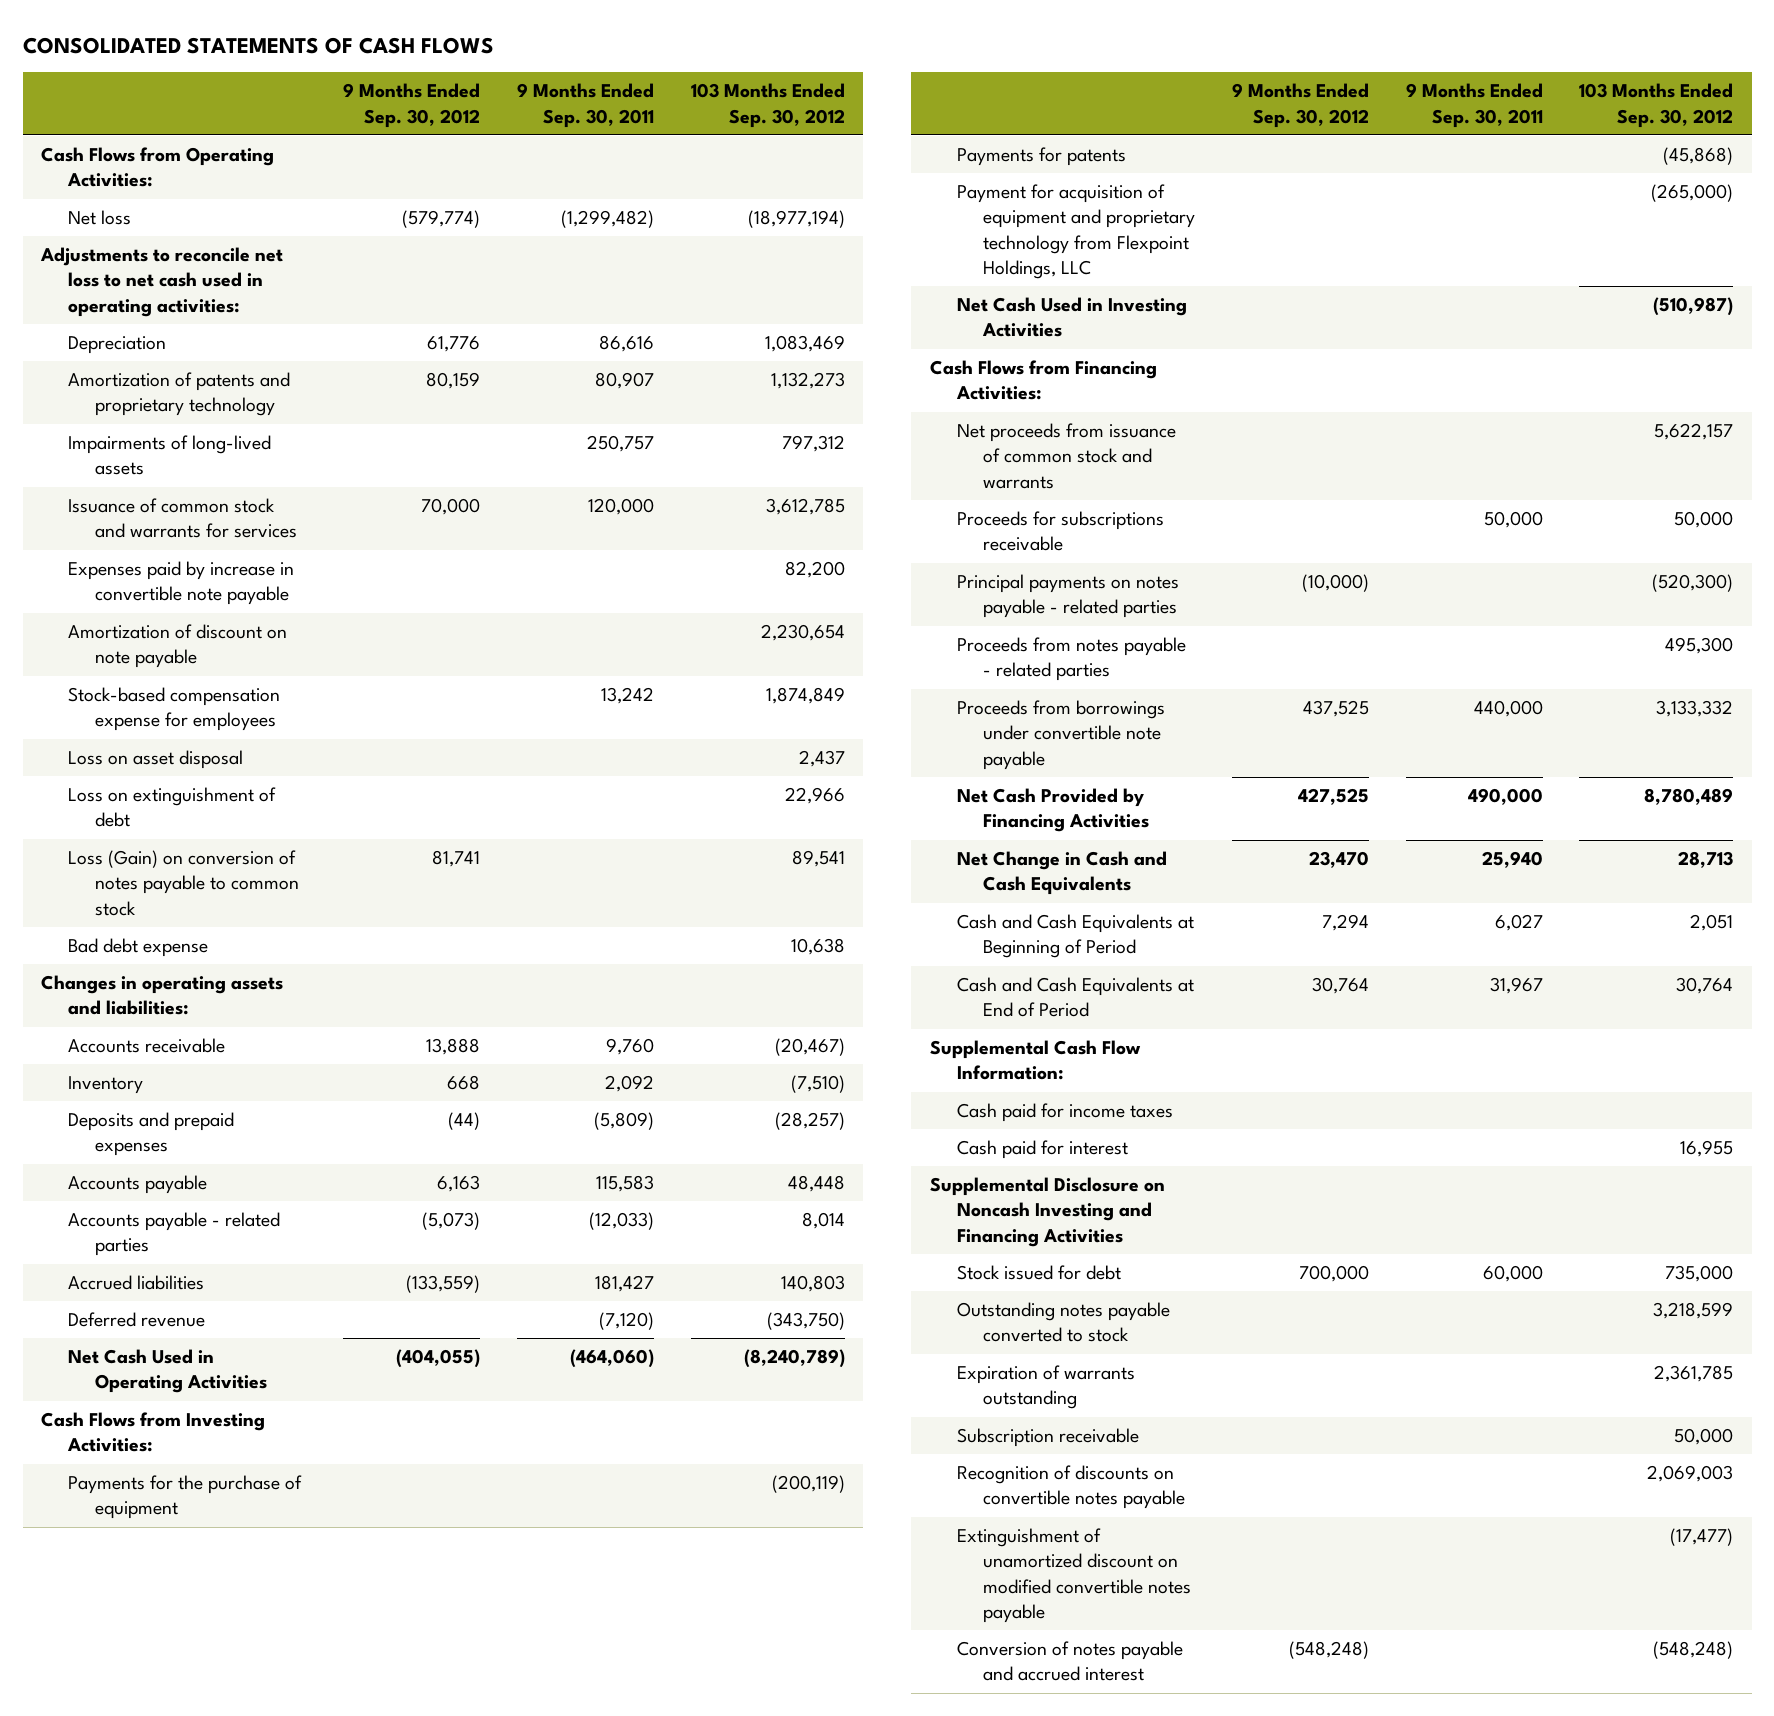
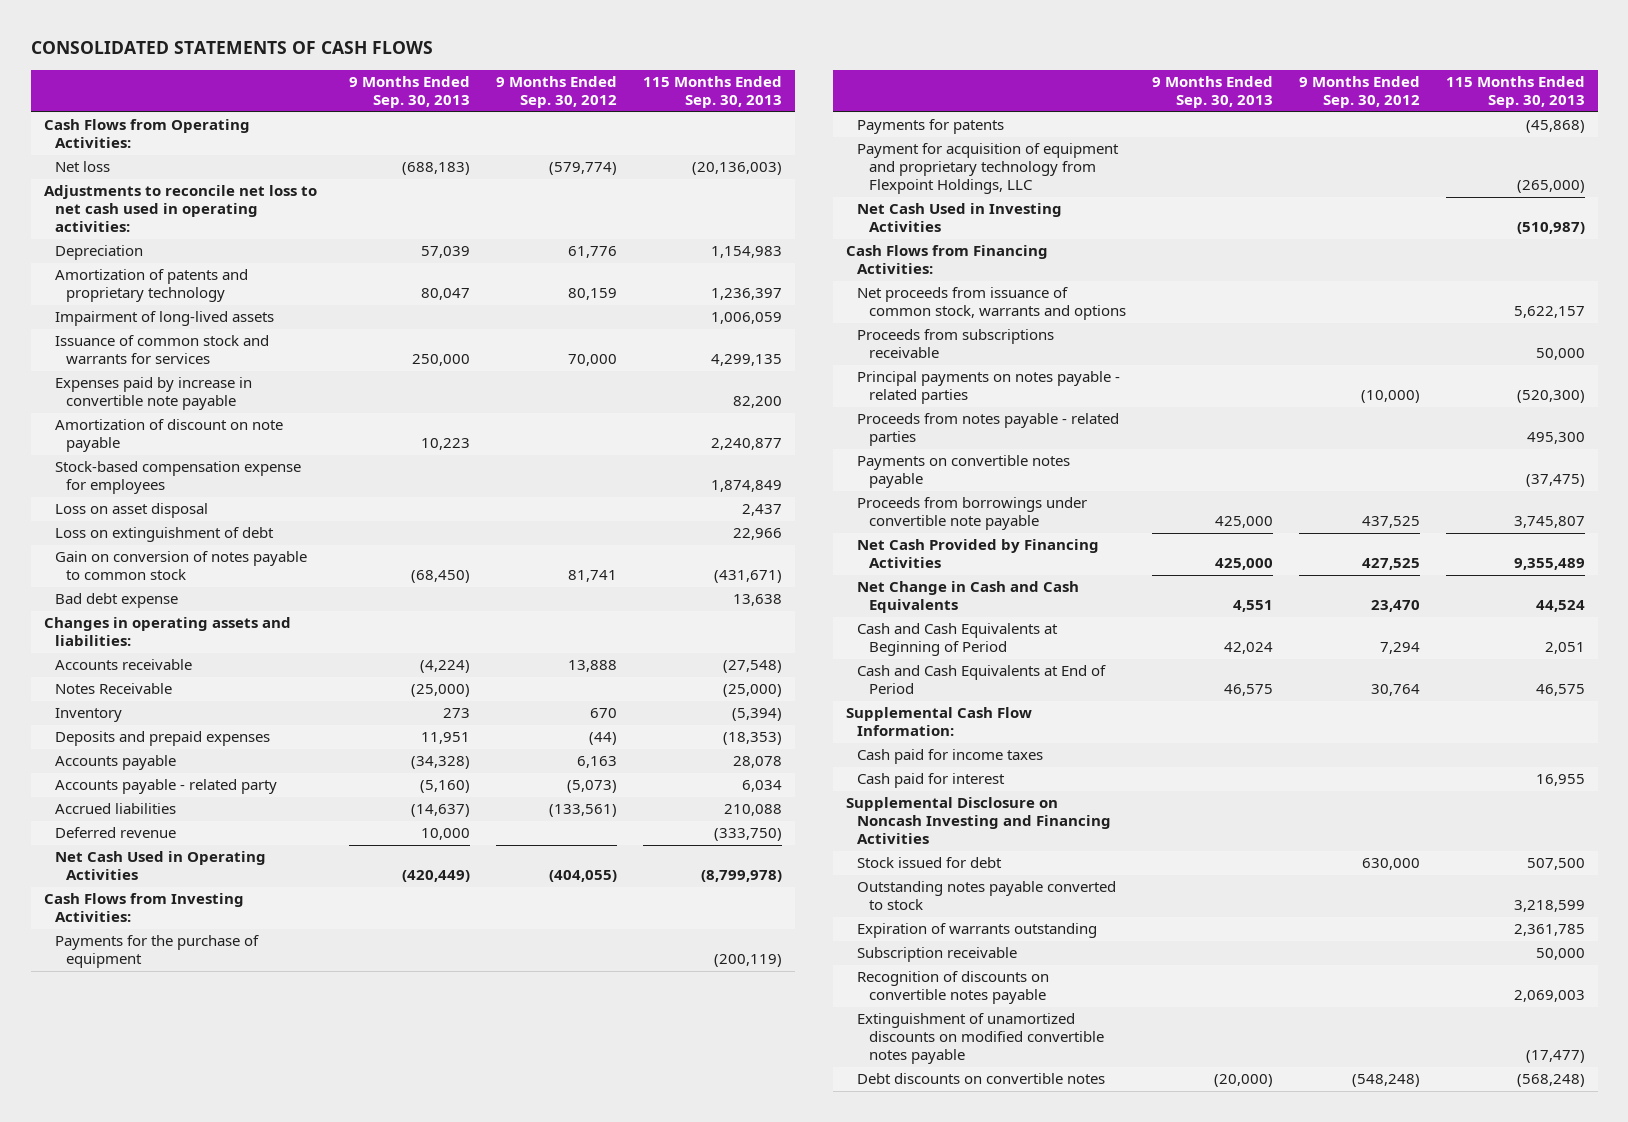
[516,83,654,128] 9 Months Ended Sep. 30, 2011 -> none
[690,83,845,128] 103 Months Ended Sep. 30, 2012 -> none
none -> [349,75,471,108] 9 Months Ended Sep. 30, 2013
none -> [643,75,783,108] 115 Months Ended Sep. 30, 2013
[67,435,271,476] Impairments of long-lived assets -> [55,311,275,327] Impairment of long-lived assets
[67,850,299,916] Loss (Gain) on conversion of notes payable to common stock -> [55,551,308,581] Gain on conversion of notes payable to common stock
none -> [55,683,173,695] Notes Receivable
[447,1075,481,1091] 668 -> [590,708,618,719] 670
[67,1212,280,1257] Accounts payable - related parties -> [55,779,278,795] Accounts payable - related party
[406,1275,481,1294] (133,559) -> [549,804,618,818] (133,561)
[956,423,1176,489] Net proceeds from issuance of common stock and warrants -> [857,287,1126,321] Net proceeds from issuance of common stock, warrants and options
[956,511,1164,552] Proceeds for subscriptions receivable -> [857,329,1055,359] Proceeds from subscriptions receivable
none -> [857,455,1071,489] Payments on convertible notes payable
[1299,1265,1370,1283] 700,000 -> [1361,858,1420,871] 630,000
[956,1528,1192,1623] Extinguishment of unamortized discount on modified convertible notes payable -> [857,1013,1104,1065] Extinguishment of unamortized discounts on modified convertible notes payable
[956,1641,1183,1682] Conversion of notes payable and accrued interest -> [857,1073,1106,1085] Debt discounts on convertible notes

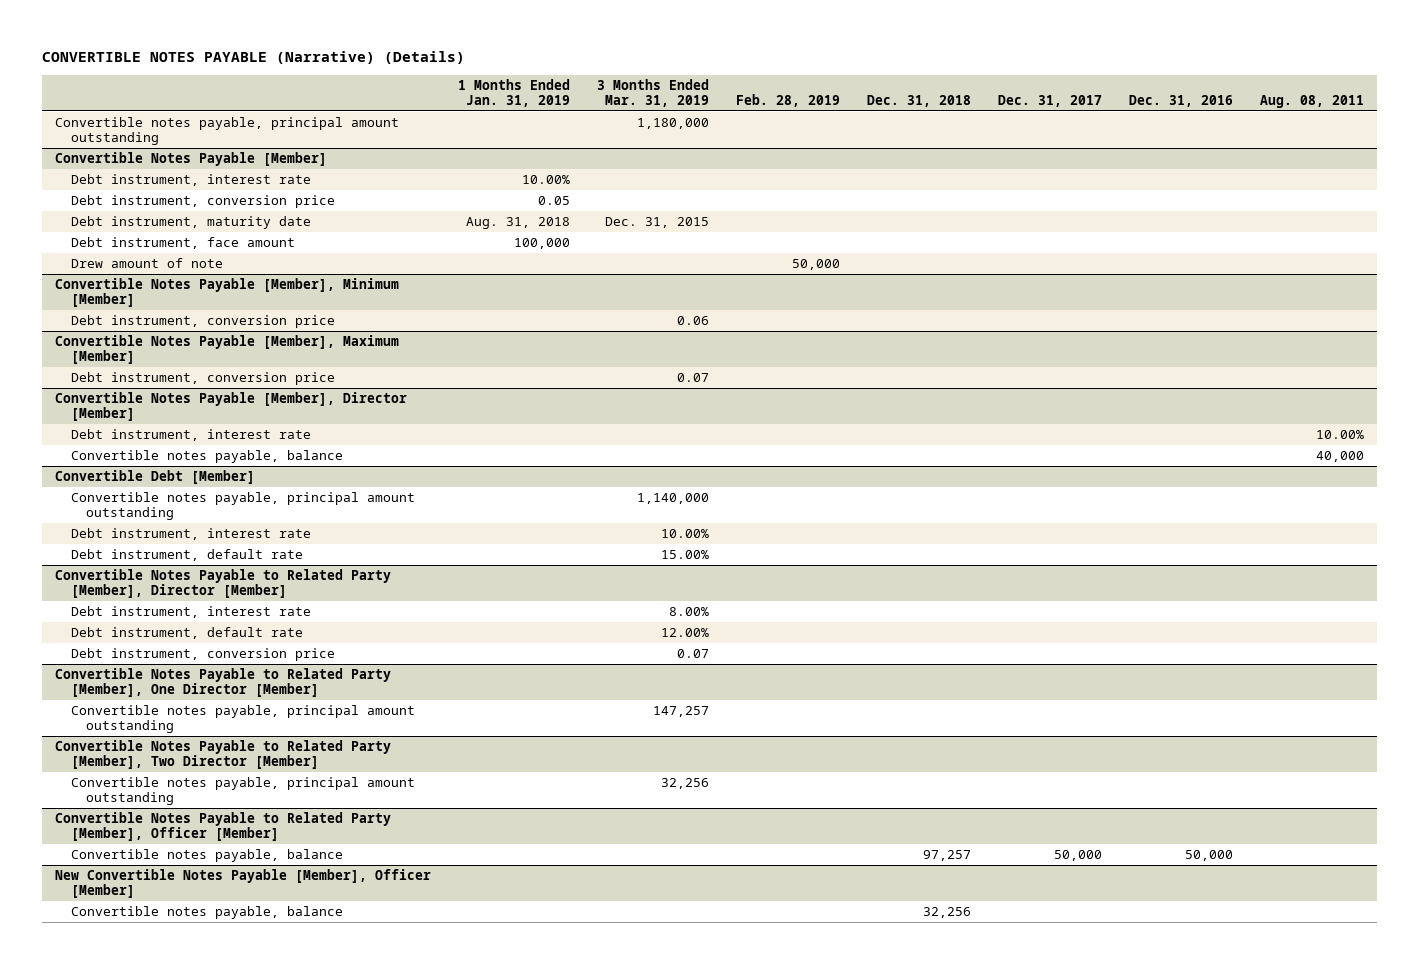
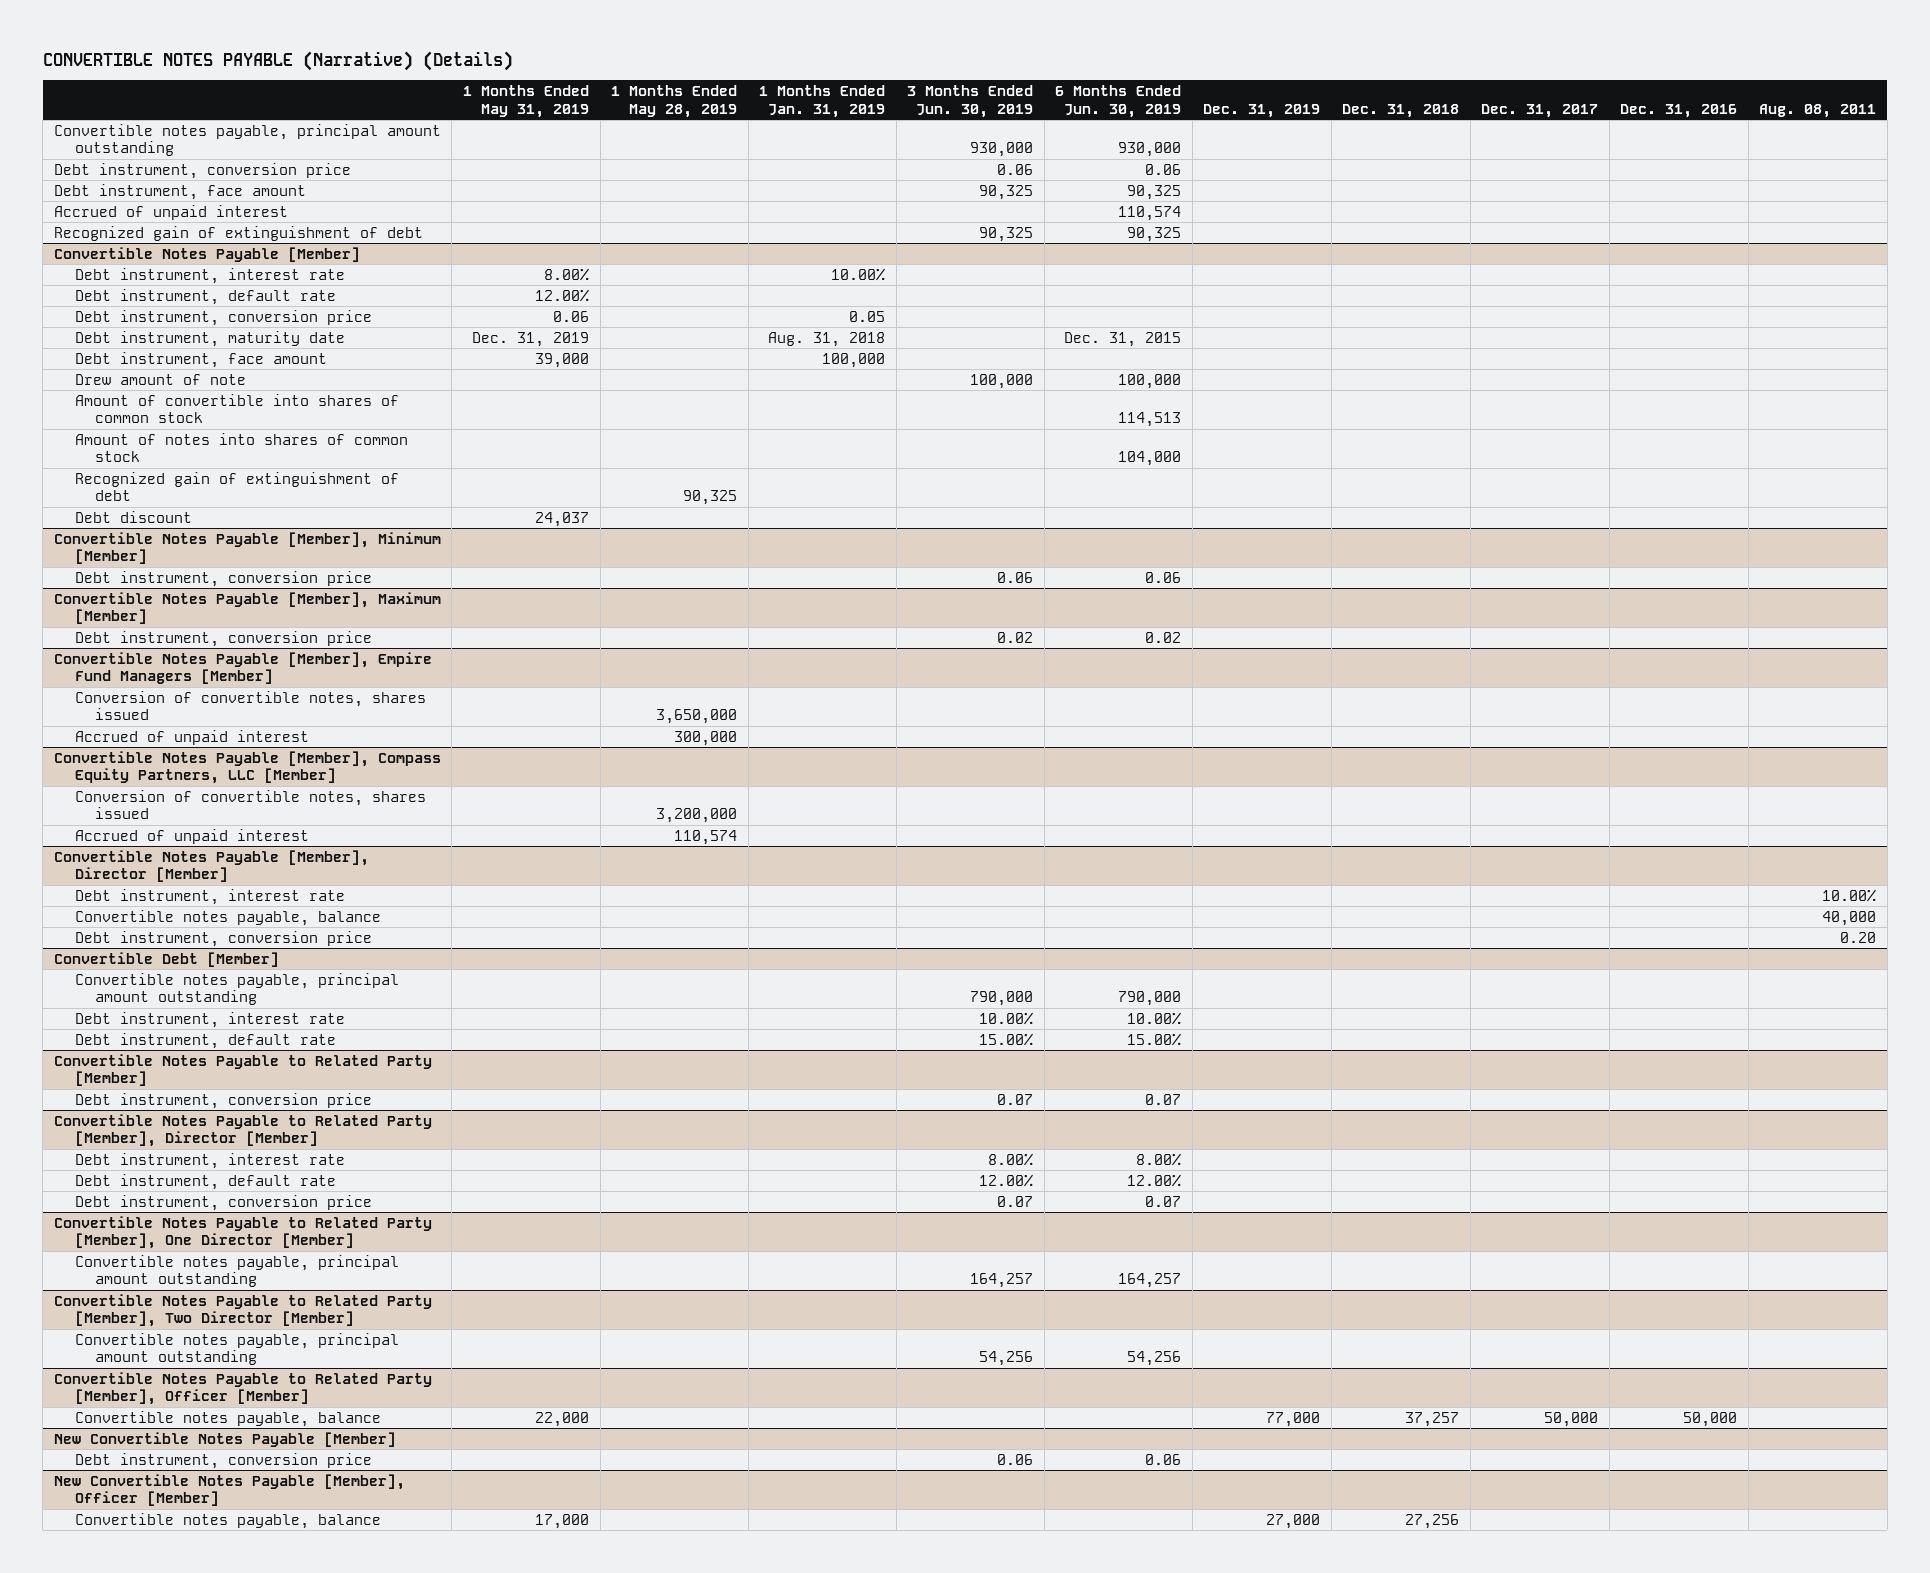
[597,78,710,108] 3 Months Ended Mar. 31, 2019 -> none
[736,94,841,108] Feb. 28, 2019 -> none
none -> [462,85,589,118] 1 Months Ended May 31, 2019
none -> [611,85,738,118] 1 Months Ended May 28, 2019
none -> [907,85,1034,118] 3 Months Ended Jun. 30, 2019
none -> [1055,85,1182,118] 6 Months Ended Jun. 30, 2019
none -> [1203,103,1321,118] Dec. 31, 2019
none -> [53,162,351,179] Debt instrument, conversion price
none -> [53,183,306,200] Debt instrument, face amount
none -> [53,204,288,220] Accrued of unpaid interest
none -> [53,225,423,241] Recognized gain of extinguishment of debt
none -> [74,288,336,305] Debt instrument, default rate
none -> [74,393,399,424] Amount of convertible into shares of common stock
none -> [74,432,408,463] Amount of notes into shares of common stock
none -> [74,471,399,502] Recognized gain of extinguishment of debt
none -> [74,510,192,523] Debt discount
none -> [53,651,432,685] Convertible Notes Payable [Member], Empire Fund Managers [Member]
none -> [74,690,426,721] Conversion of convertible notes, shares issued
none -> [74,729,309,745] Accrued of unpaid interest
none -> [53,750,441,785] Convertible Notes Payable [Member], Compass Equity Partners, LLC [Member]
none -> [74,789,426,820] Conversion of convertible notes, shares issued
none -> [74,828,309,844] Accrued of unpaid interest
none -> [74,930,372,947] Debt instrument, conversion price
none -> [53,1053,432,1087] Convertible Notes Payable to Related Party [Member]
none -> [74,1092,372,1109] Debt instrument, conversion price
[923,849,972,861] 97,257 -> [1405,1411,1460,1427] 37,257
none -> [53,1431,396,1447] New Convertible Notes Payable [Member]
none -> [74,1452,372,1469] Debt instrument, conversion price
[923,906,972,918] 32,256 -> [1405,1513,1460,1529] 27,256

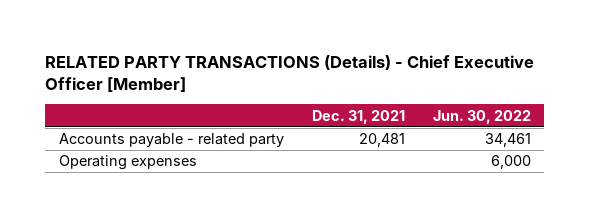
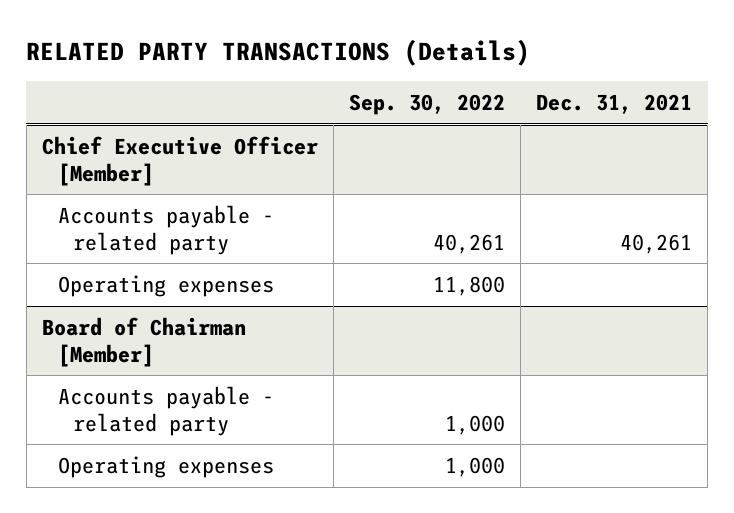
[45,54,535,93] RELATED PARTY TRANSACTIONS (Details) - Chief Executive Officer [Member] -> [26,38,531,66] RELATED PARTY TRANSACTIONS (Details)
[432,109,531,124] Jun. 30, 2022 -> none
none -> [349,93,506,115] Sep. 30, 2022
[59,133,285,148] Accounts payable - related party -> none
[59,155,198,171] Operating expenses -> none
none -> [41,135,318,186] Chief Executive Officer [Member]
none -> [57,204,274,255] Accounts payable - related party
none -> [57,274,274,297] Operating expenses
none -> [41,316,246,367] Board of Chairman [Member]
none -> [57,385,274,436] Accounts payable - related party
none -> [57,455,274,478] Operating expenses

